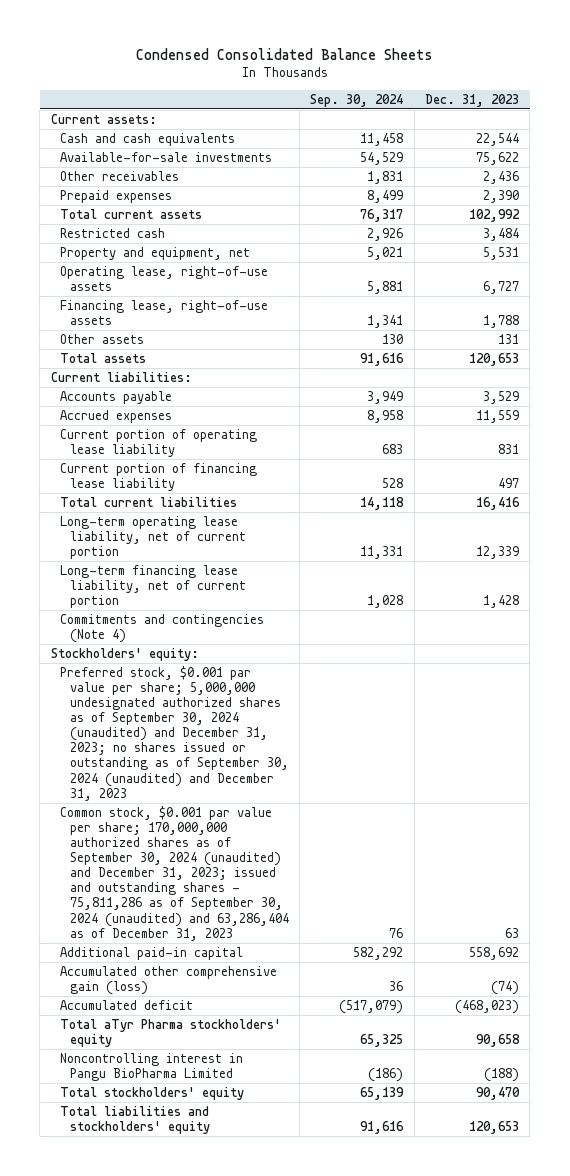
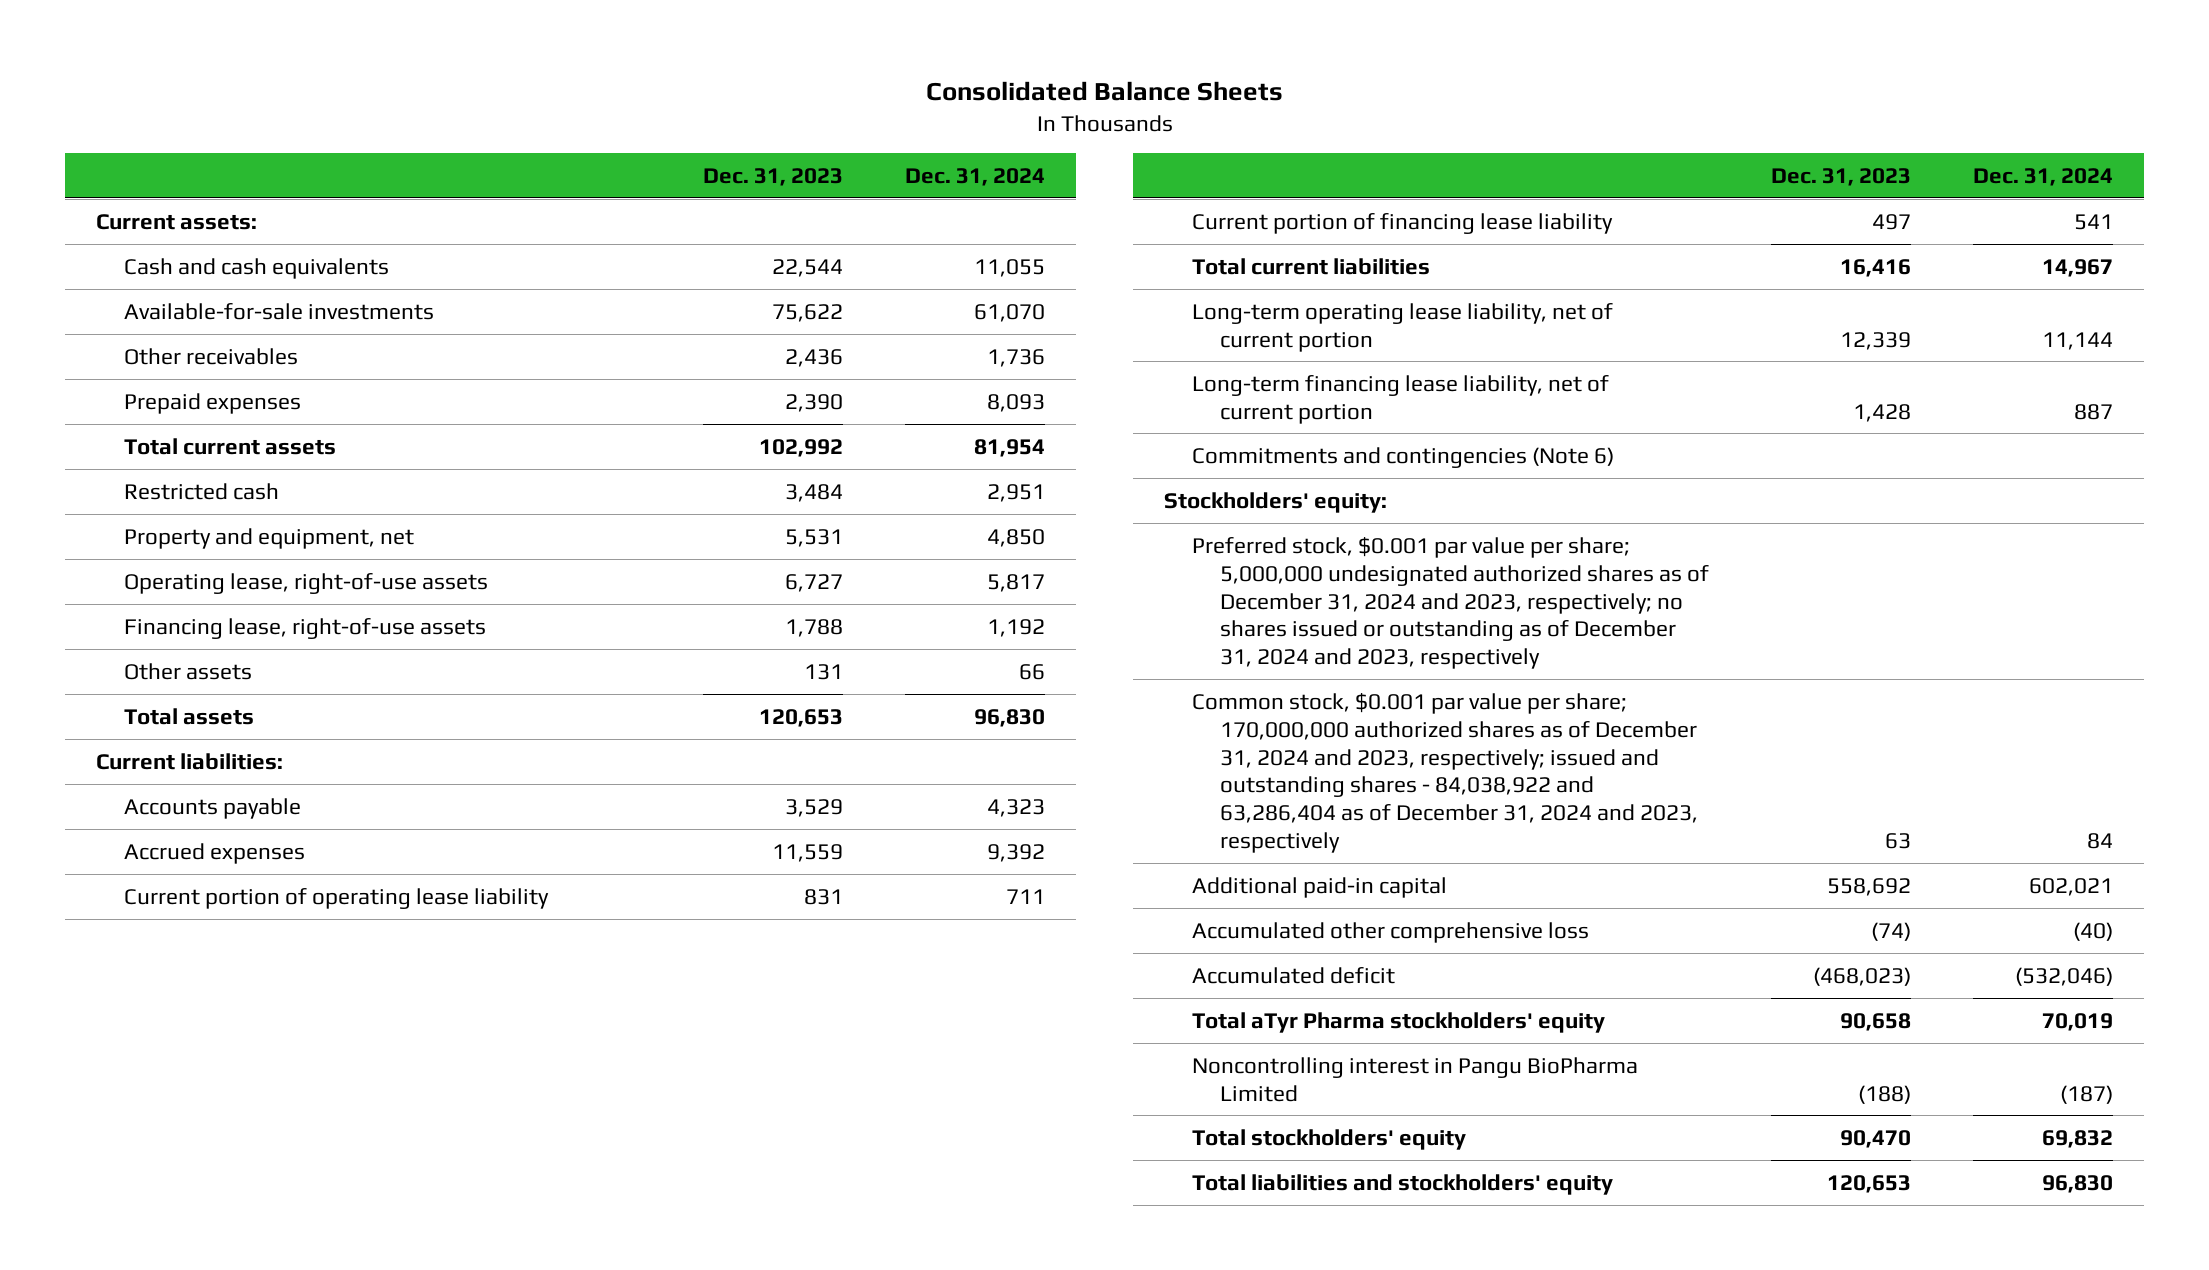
[135,47,433,60] Condensed Consolidated Balance Sheets -> [925,80,1283,101] Consolidated Balance Sheets
[310,93,404,107] Sep. 30, 2024 -> none
none -> [905,167,1046,186] Dec. 31, 2024
[60,613,265,644] Commitments and contingencies (Note 4) -> [1191,446,1614,468] Commitments and contingencies (Note 6)
[60,665,289,801] Preferred stock, $0.001 par value per share; 5,000,000 undesignated authorized shares as of September 30, 2024 (unaudited) and December 31, 2023; no shares issued or outstanding as of September 30, 2024 (unaudited) and December 31, 2023 -> [1191,536,1709,670] Preferred stock, $0.001 par value per share; 5,000,000 undesignated authorized shares as of December 31, 2024 and 2023, respectively; no shares issued or outstanding as of December 31, 2024 and 2023, respectively
[60,805,289,941] Common stock, $0.001 par value per share; 170,000,000 authorized shares as of September 30, 2024 (unaudited) and December 31, 2023; issued and outstanding shares - 75,811,286 as of September 30, 2024 (unaudited) and 63,286,404 as of December 31, 2023 -> [1191,692,1698,854] Common stock, $0.001 par value per share; 170,000,000 authorized shares as of December 31, 2024 and 2023, respectively; issued and outstanding shares - 84,038,922 and 63,286,404 as of December 31, 2024 and 2023, respectively
[60,965,278,996] Accumulated other comprehensive gain (loss) -> [1191,921,1589,943] Accumulated other comprehensive loss

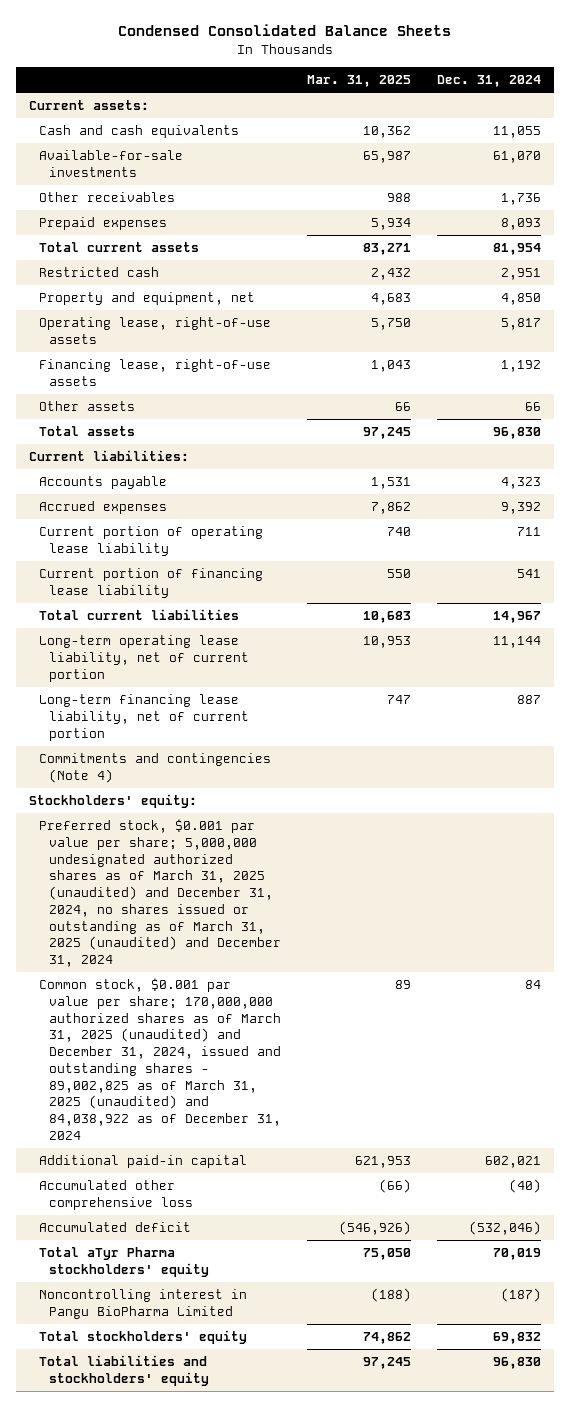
[925,80,1283,101] Consolidated Balance Sheets -> [118,24,452,37] Condensed Consolidated Balance Sheets
[702,167,843,186] Dec. 31, 2023 -> none
none -> [307,75,412,88] Mar. 31, 2025
[1191,446,1614,468] Commitments and contingencies (Note 6) -> [39,753,272,783] Commitments and contingencies (Note 4)
[1191,536,1709,670] Preferred stock, $0.001 par value per share; 5,000,000 undesignated authorized shares as of December 31, 2024 and 2023, respectively; no shares issued or outstanding as of December 31, 2024 and 2023, respectively -> [39,819,282,968] Preferred stock, $0.001 par value per share; 5,000,000 undesignated authorized shares as of March 31, 2025 (unaudited) and December 31, 2024, no shares issued or outstanding as of March 31, 2025 (unaudited) and December 31, 2024
[1191,692,1698,854] Common stock, $0.001 par value per share; 170,000,000 authorized shares as of December 31, 2024 and 2023, respectively; issued and outstanding shares - 84,038,922 and 63,286,404 as of December 31, 2024 and 2023, respectively -> [39,978,282,1140] Common stock, $0.001 par value per share; 170,000,000 authorized shares as of March 31, 2025 (unaudited) and December 31, 2024, issued and outstanding shares - 89,002,825 as of March 31, 2025 (unaudited) and 84,038,922 as of December 31, 2024

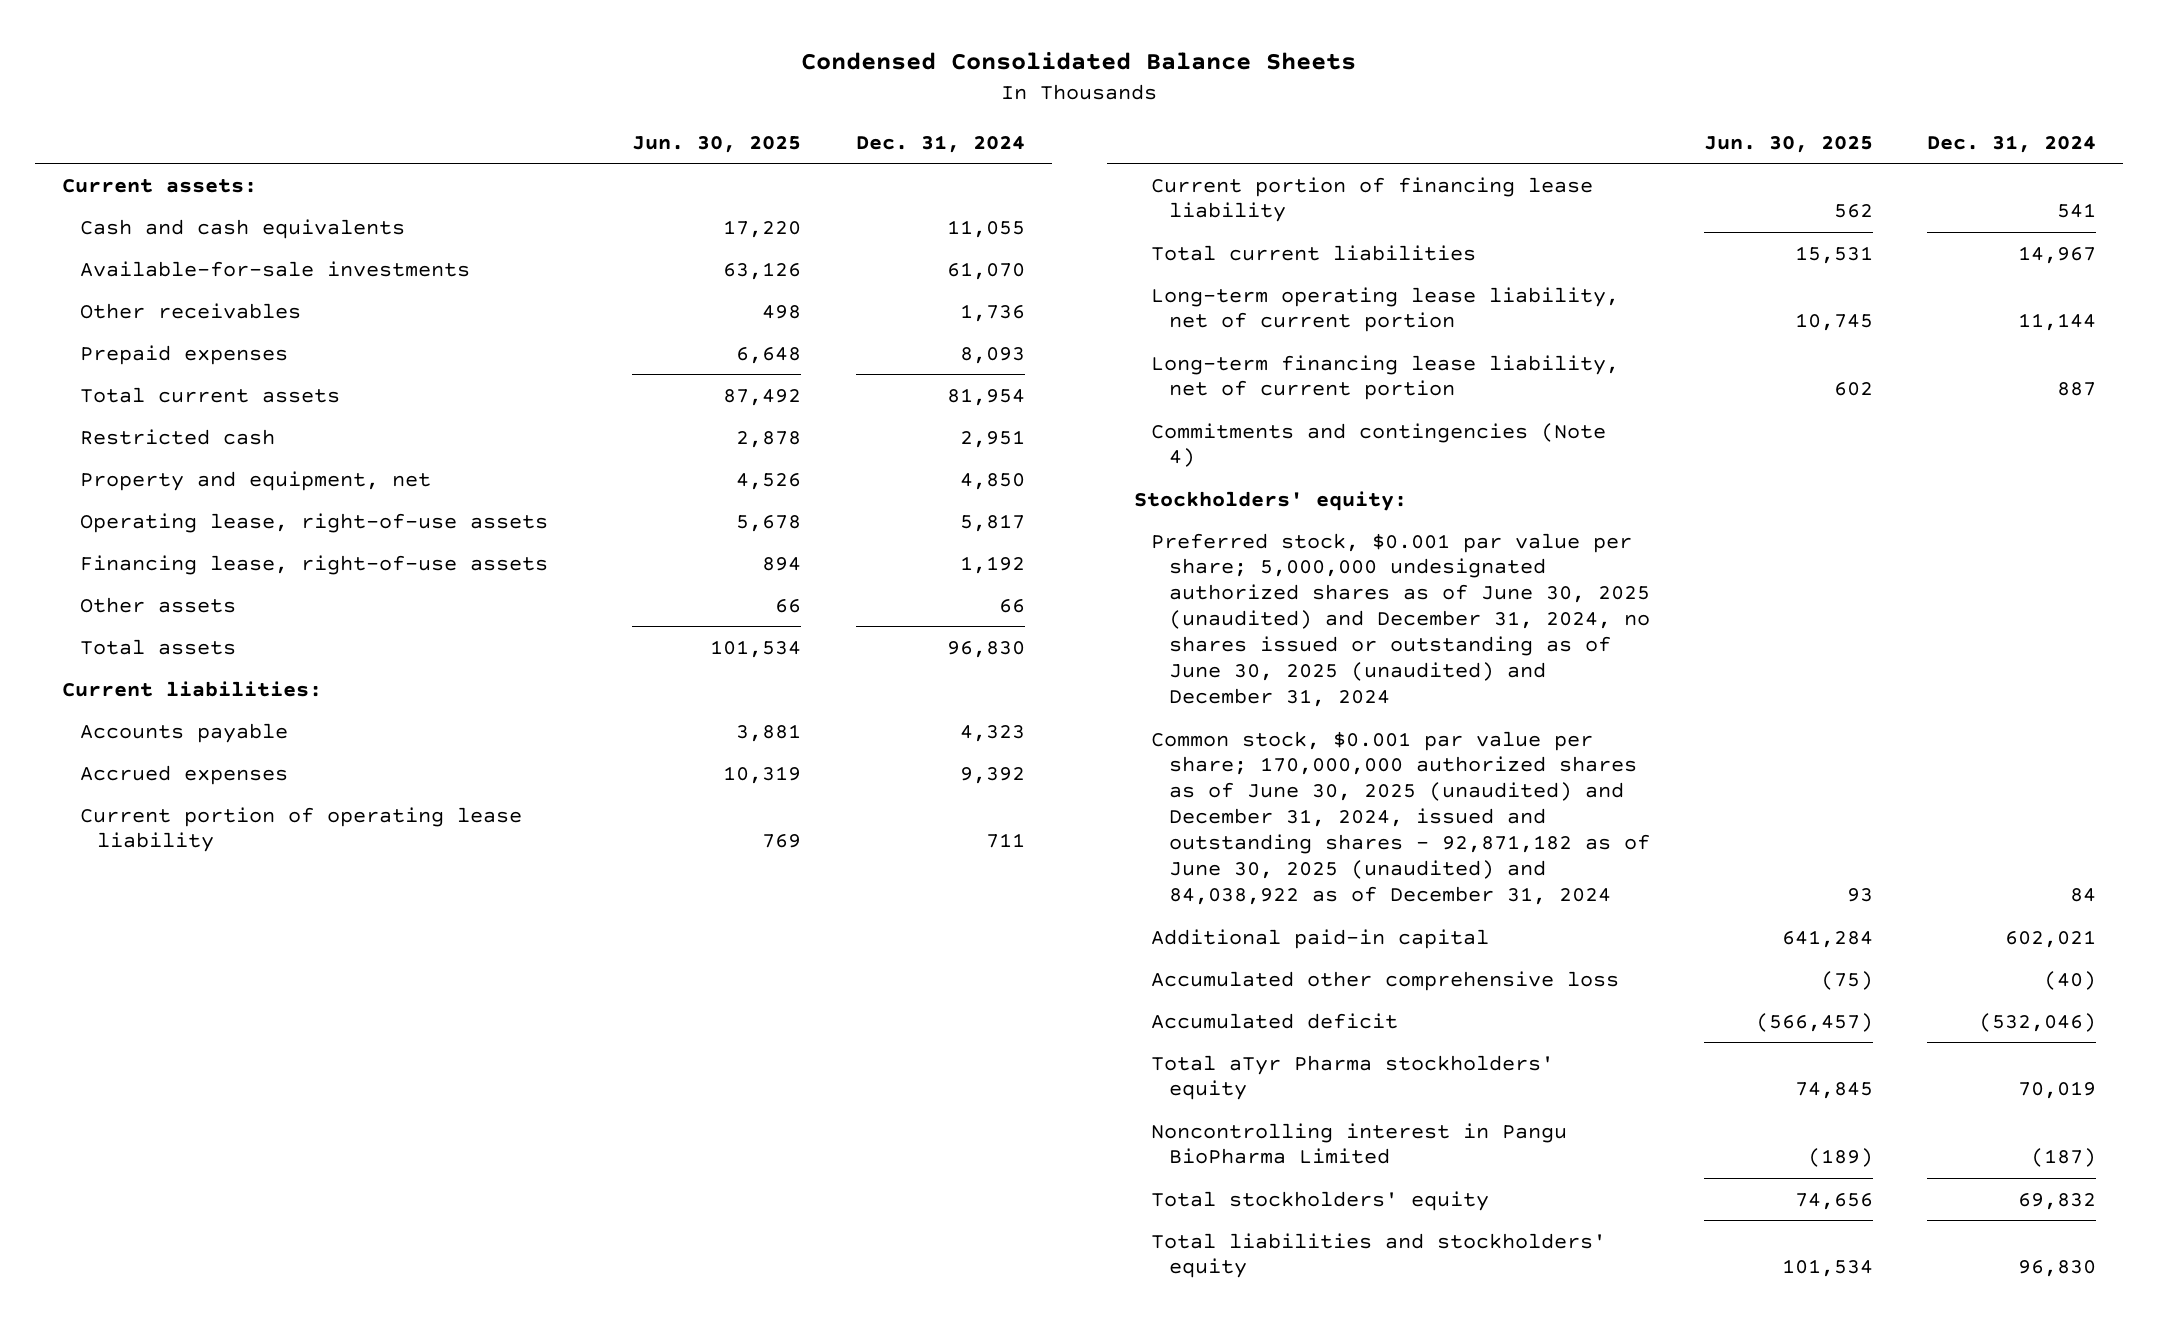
[307,75,412,88] Mar. 31, 2025 -> none
none -> [632,135,802,153] Jun. 30, 2025
[39,819,282,968] Preferred stock, $0.001 par value per share; 5,000,000 undesignated authorized shares as of March 31, 2025 (unaudited) and December 31, 2024, no shares issued or outstanding as of March 31, 2025 (unaudited) and December 31, 2024 -> [1151,532,1650,708] Preferred stock, $0.001 par value per share; 5,000,000 undesignated authorized shares as of June 30, 2025 (unaudited) and December 31, 2024, no shares issued or outstanding as of June 30, 2025 (unaudited) and December 31, 2024
[39,978,282,1140] Common stock, $0.001 par value per share; 170,000,000 authorized shares as of March 31, 2025 (unaudited) and December 31, 2024, issued and outstanding shares - 89,002,825 as of March 31, 2025 (unaudited) and 84,038,922 as of December 31, 2024 -> [1151,730,1650,906] Common stock, $0.001 par value per share; 170,000,000 authorized shares as of June 30, 2025 (unaudited) and December 31, 2024, issued and outstanding shares - 92,871,182 as of June 30, 2025 (unaudited) and 84,038,922 as of December 31, 2024

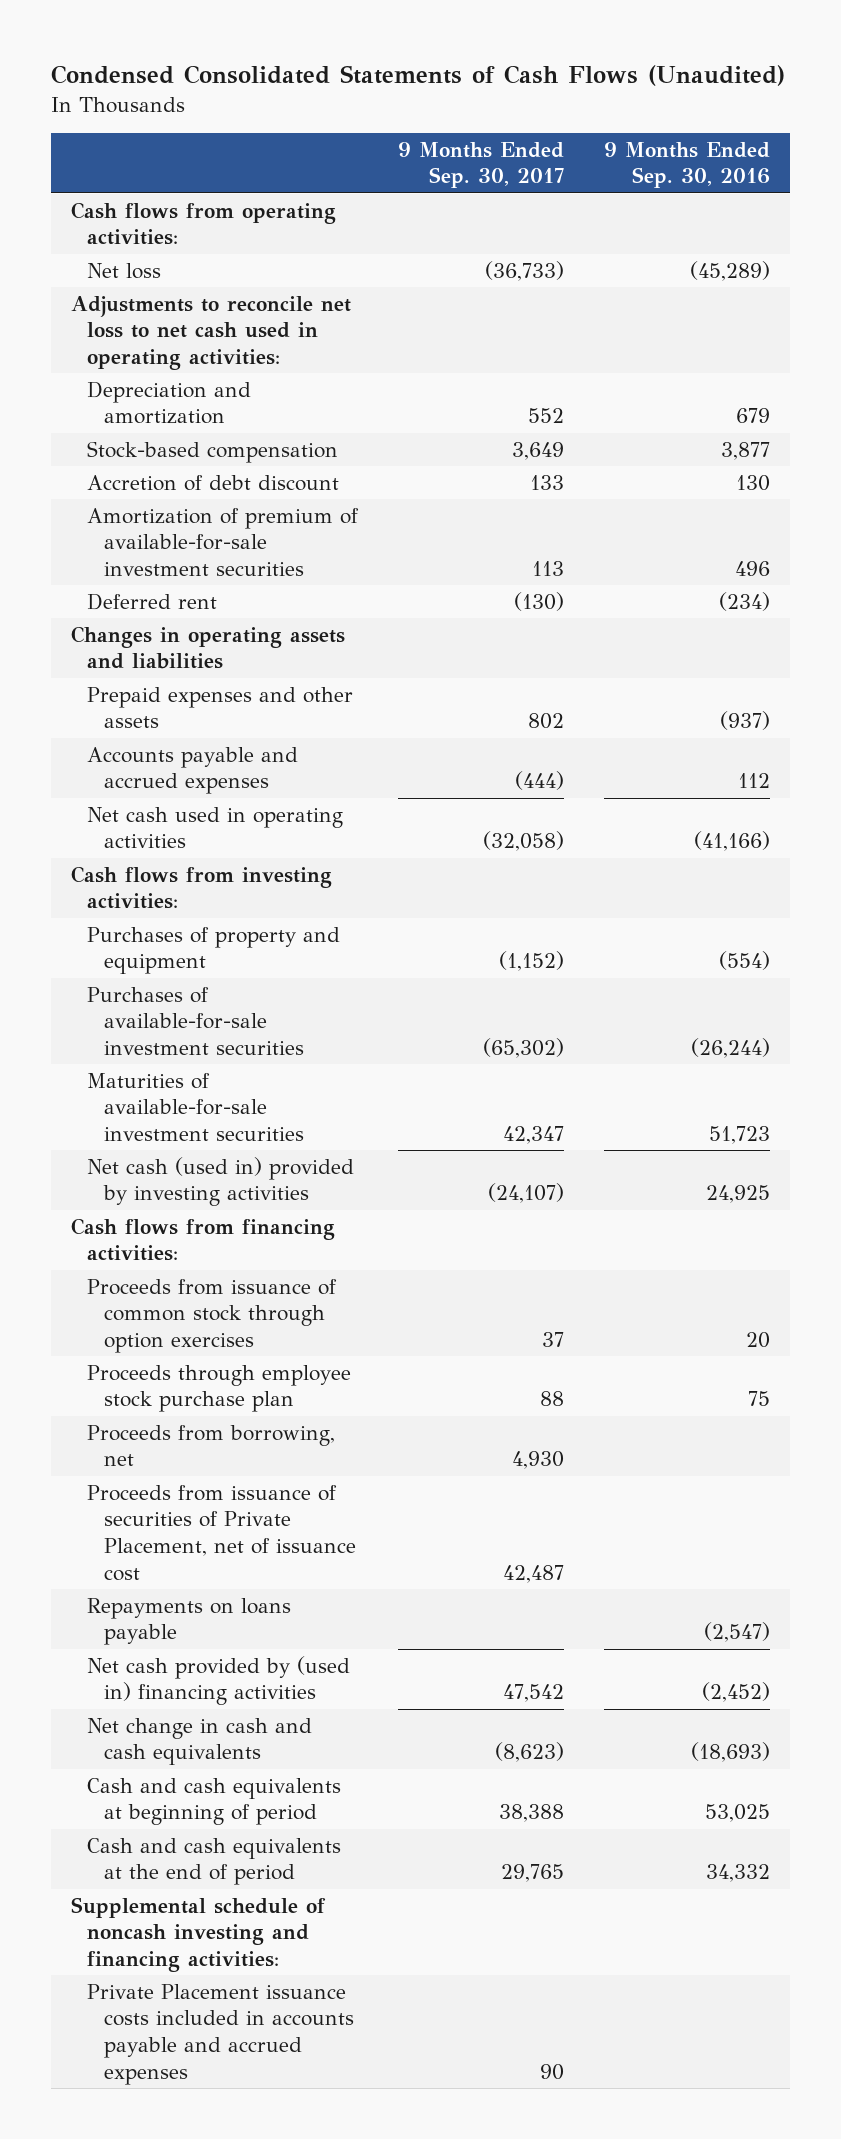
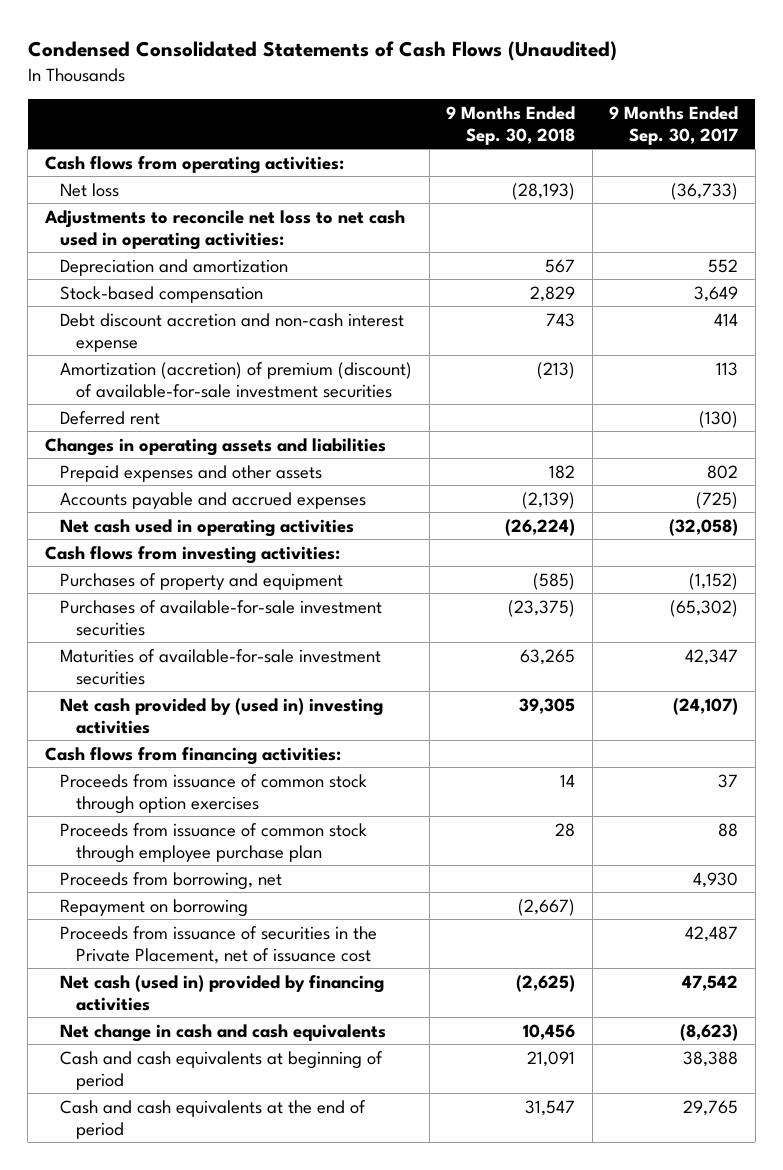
[604,141,771,189] 9 Months Ended Sep. 30, 2016 -> none
none -> [446,105,576,145] 9 Months Ended Sep. 30, 2018
[87,474,340,491] Accretion of debt discount -> [60,312,405,352] Debt discount accretion and non-cash interest expense
[530,474,565,490] 133 -> [714,312,739,326] 414
[87,507,360,577] Amortization of premium of available-for-sale investment securities -> [60,361,413,398] Amortization (accretion) of premium (discount) of available-for-sale investment securities
[515,771,565,791] (444) -> [696,491,739,509] (725)
[87,1156,355,1207] Net cash (used in) provided by investing activities -> [60,697,384,734] Net cash provided by (used in) investing activities
[87,1364,352,1413] Proceeds through employee stock purchase plan -> [60,822,368,863] Proceeds from issuance of common stock through employee purchase plan
[87,1597,292,1646] Repayments on loans payable -> none
none -> [60,898,249,917] Repayment on borrowing
[87,1484,357,1581] Proceeds from issuance of securities of Private Placement, net of issuance cost -> [60,925,378,964] Proceeds from issuance of securities in the Private Placement, net of issuance cost
[87,1655,351,1706] Net cash provided by (used in) financing activities -> [60,974,385,1011] Net cash (used in) provided by financing activities
[70,1896,326,1973] Supplemental schedule of noncash investing and financing activities: -> none
[87,1983,355,2085] Private Placement issuance costs included in accounts payable and accrued expenses -> none

